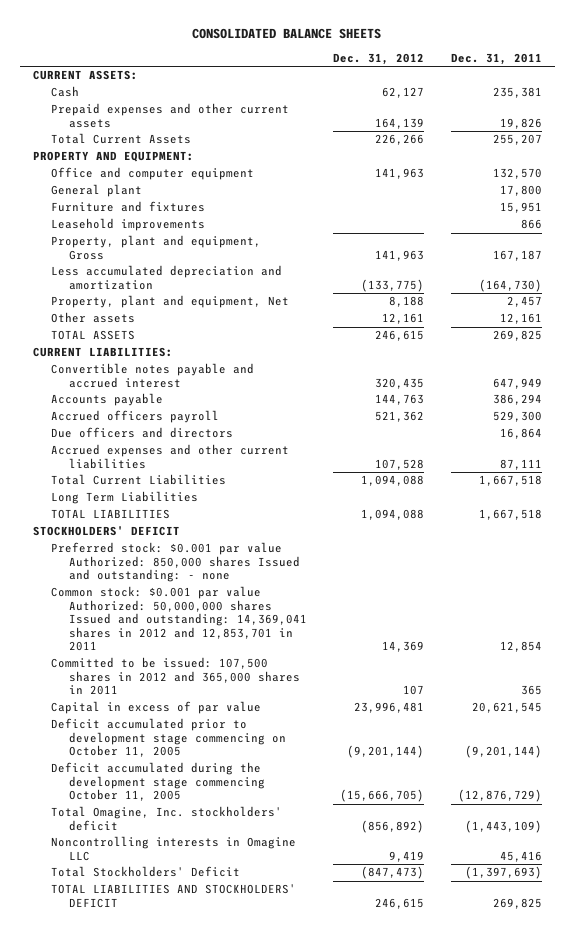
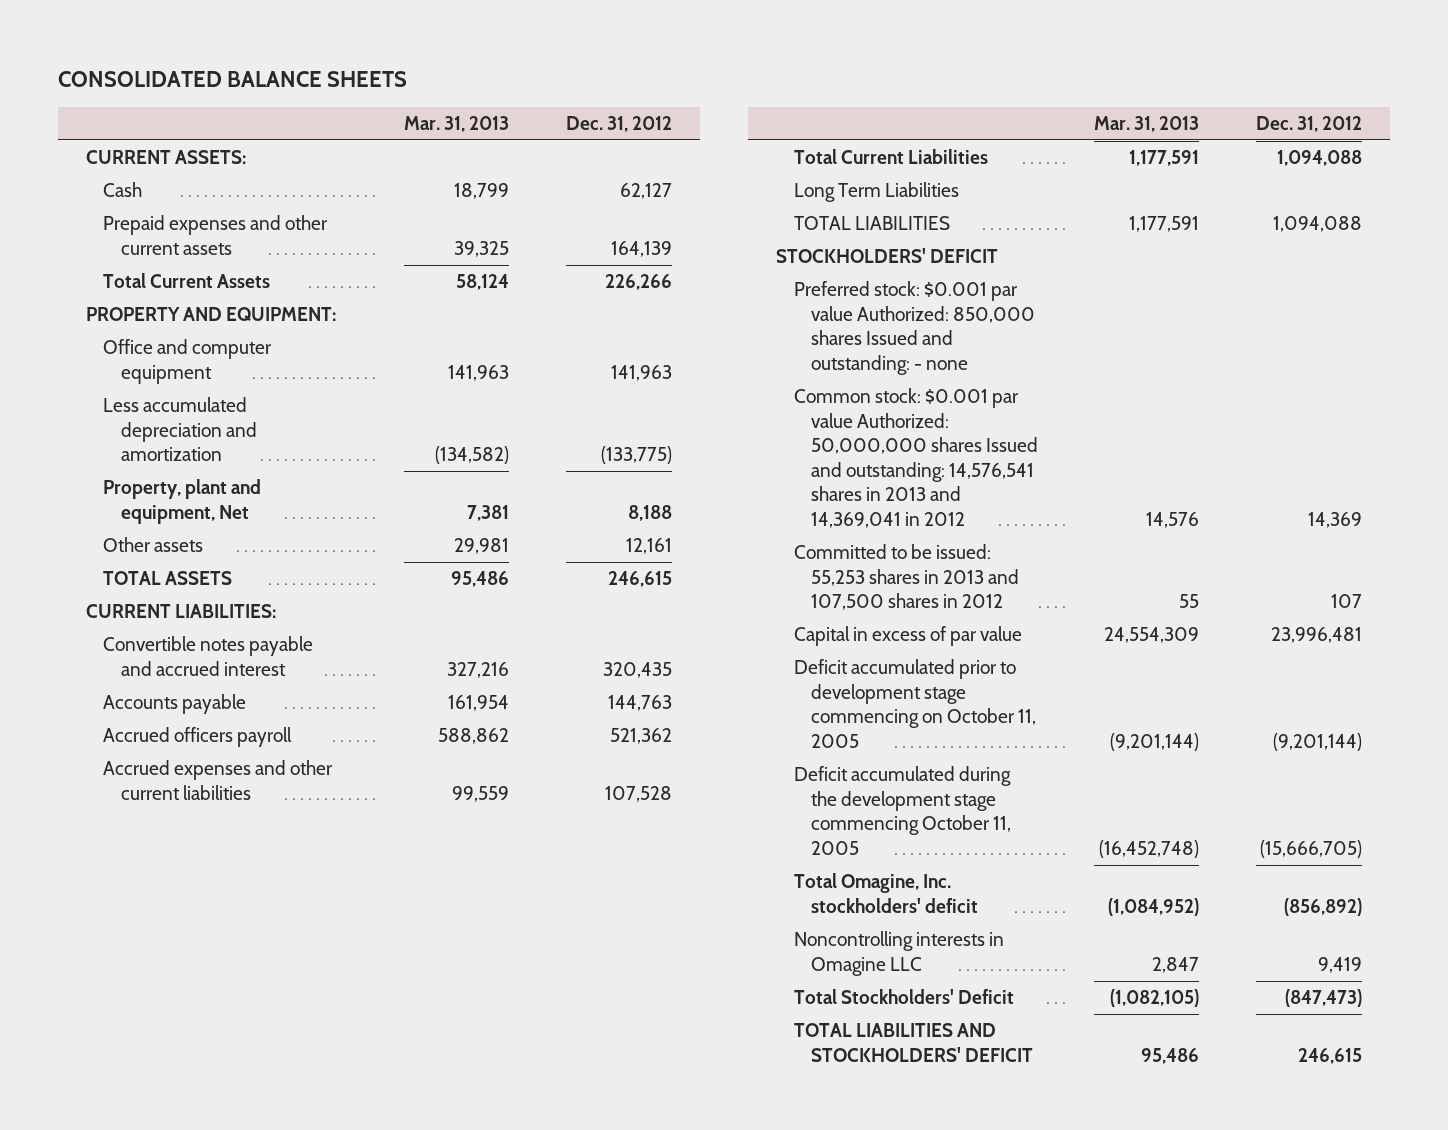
[450,52,542,65] Dec. 31, 2011 -> none
none -> [404,115,510,132] Mar. 31, 2013
[51,184,143,198] General plant -> none
[51,201,206,213] Furniture and fixtures -> none
[51,218,206,232] Leasehold improvements -> none
[51,235,262,260] Property, plant and equipment, Gross -> none
[51,427,234,439] Due officers and directors -> none
[51,586,308,652] Common stock: $0.001 par value Authorized: 50,000,000 shares Issued and outstanding: 14,369,041 shares in 2012 and 12,853,701 in 2011 -> [793,388,1038,528] Common stock: $0.001 par value Authorized: 50,000,000 shares Issued and outstanding: 14,576,541 shares in 2013 and 14,369,041 in 2012
[51,657,301,696] Committed to be issued: 107,500 shares in 2012 and 365,000 shares in 2011 -> [793,544,1019,611] Committed to be issued: 55,253 shares in 2013 and 107,500 shares in 2012

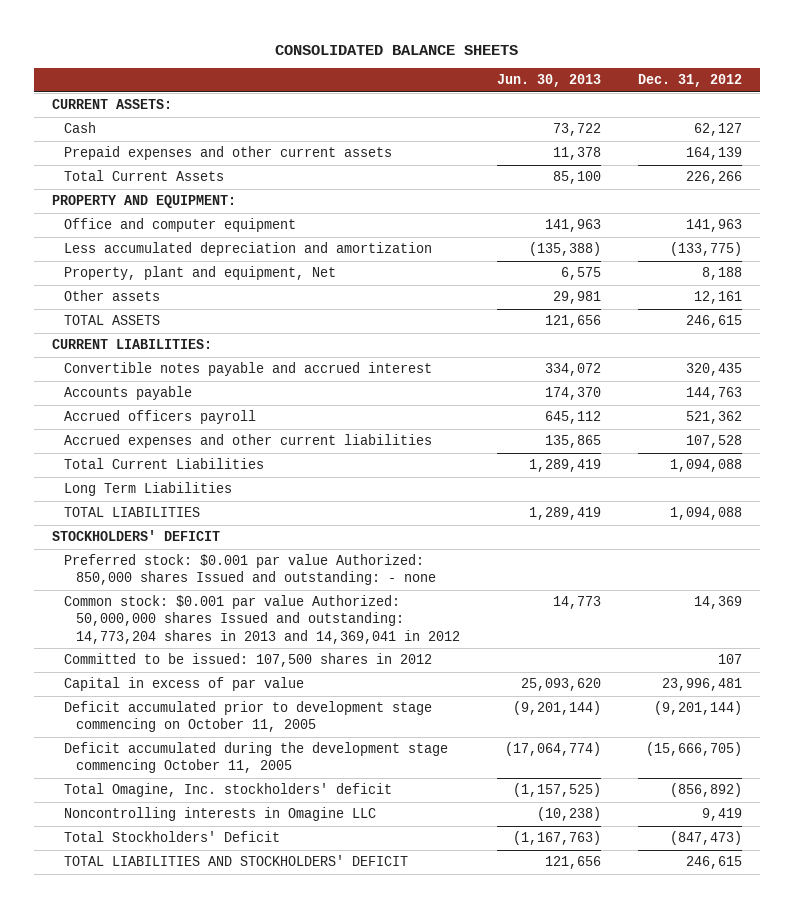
[404,115,510,132] Mar. 31, 2013 -> none
none -> [497,74,602,88] Jun. 30, 2013
[793,388,1038,528] Common stock: $0.001 par value Authorized: 50,000,000 shares Issued and outstanding: 14,576,541 shares in 2013 and 14,369,041 in 2012 -> [64,595,461,644] Common stock: $0.001 par value Authorized: 50,000,000 shares Issued and outstanding: 14,773,204 shares in 2013 and 14,369,041 in 2012
[793,544,1019,611] Committed to be issued: 55,253 shares in 2013 and 107,500 shares in 2012 -> [64,653,433,668] Committed to be issued: 107,500 shares in 2012

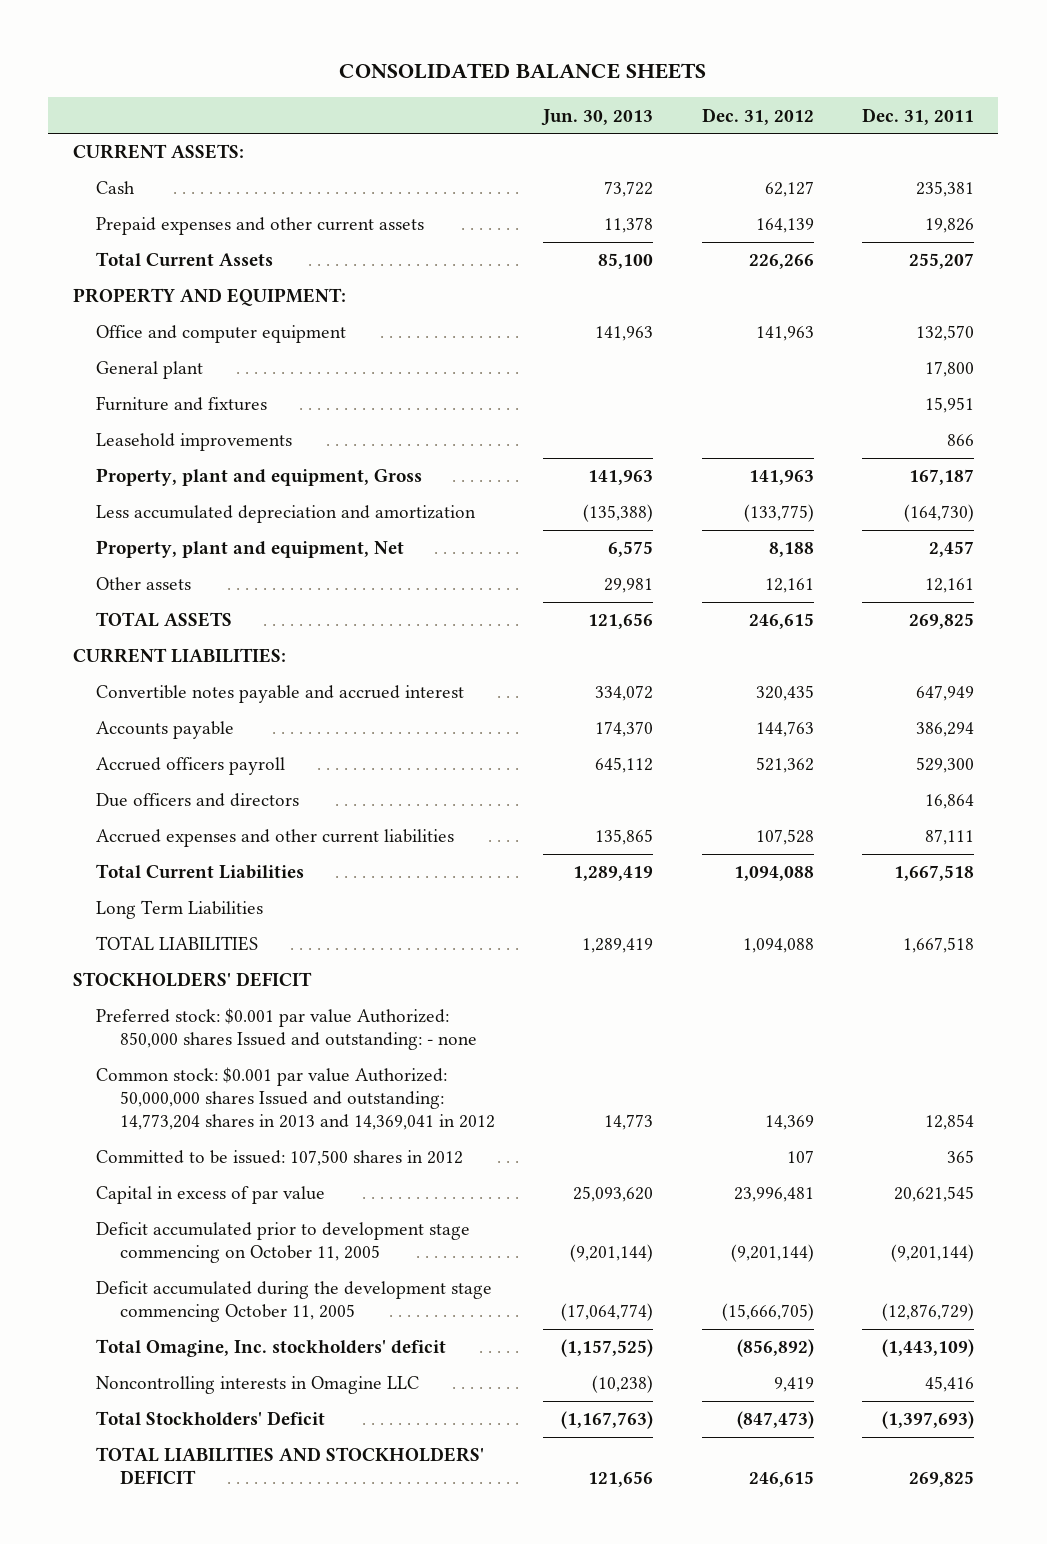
none -> [862,107,975,125] Dec. 31, 2011
none -> [96,361,204,380] General plant
none -> [96,396,268,412] Furniture and fixtures
none -> [96,433,293,452] Leasehold improvements
none -> [96,468,423,487] Property, plant and equipment, Gross
none -> [96,793,300,808] Due officers and directors

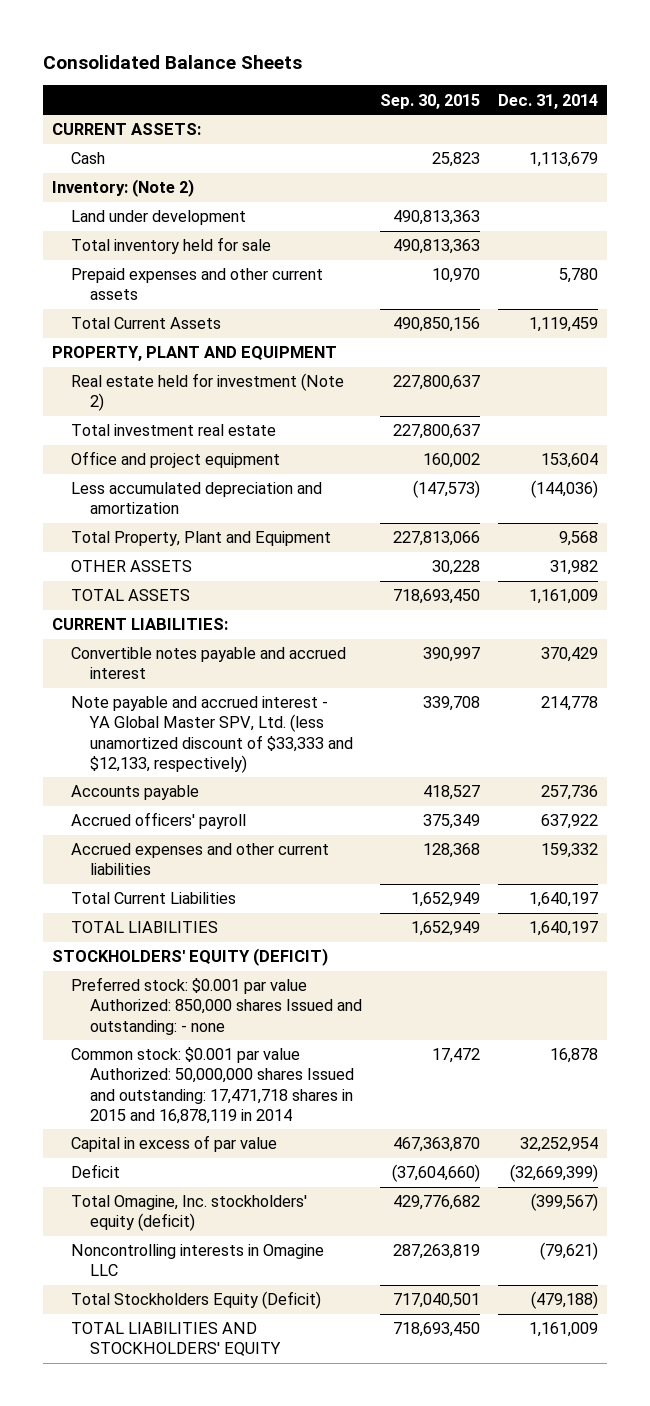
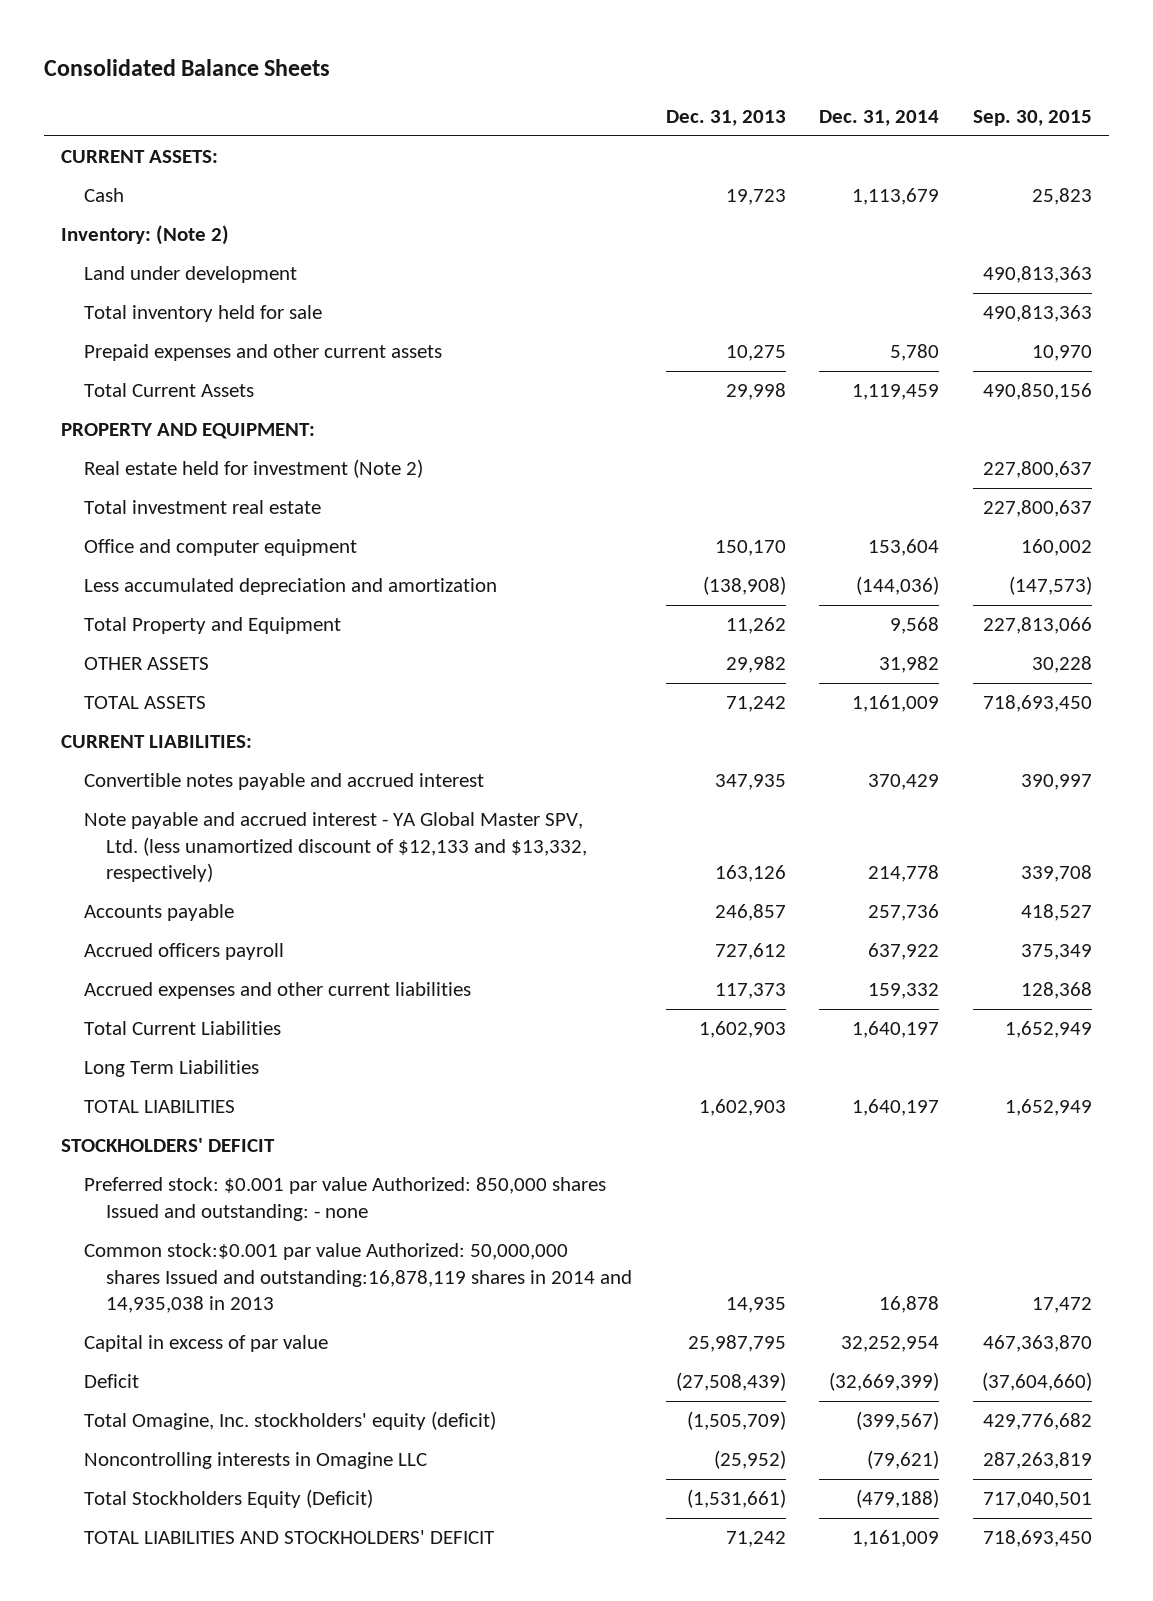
none -> [665,109,786,126] Dec. 31, 2013
[51,346,337,362] PROPERTY, PLANT AND EQUIPMENT -> [61,423,316,440] PROPERTY AND EQUIPMENT:
[70,451,280,469] Office and project equipment -> [83,539,357,557] Office and computer equipment
[70,531,331,547] Total Property, Plant and Equipment -> [83,617,341,635] Total Property and Equipment
[70,696,354,773] Note payable and accrued interest - YA Global Master SPV, Ltd. (less unamortized discount of $33,333 and $12,133, respectively) -> [83,812,587,883] Note payable and accrued interest - YA Global Master SPV, Ltd. (less unamortized discount of $12,133 and $13,332, respectively)
[70,812,246,830] Accrued officers' payroll -> [83,943,284,961] Accrued officers payroll
none -> [83,1060,259,1078] Long Term Liabilities
[51,948,328,967] STOCKHOLDERS' EQUITY (DEFICIT) -> [61,1138,276,1153] STOCKHOLDERS' DEFICIT
[70,1047,355,1124] Common stock: $0.001 par value Authorized: 50,000,000 shares Issued and outstanding: 17,471,718 shares in 2015 and 16,878,119 in 2014 -> [83,1243,632,1314] Common stock:$0.001 par value Authorized: 50,000,000 shares Issued and outstanding:16,878,119 shares in 2014 and 14,935,038 in 2013
[70,1322,282,1357] TOTAL LIABILITIES AND STOCKHOLDERS' EQUITY -> [83,1530,494,1545] TOTAL LIABILITIES AND STOCKHOLDERS' DEFICIT

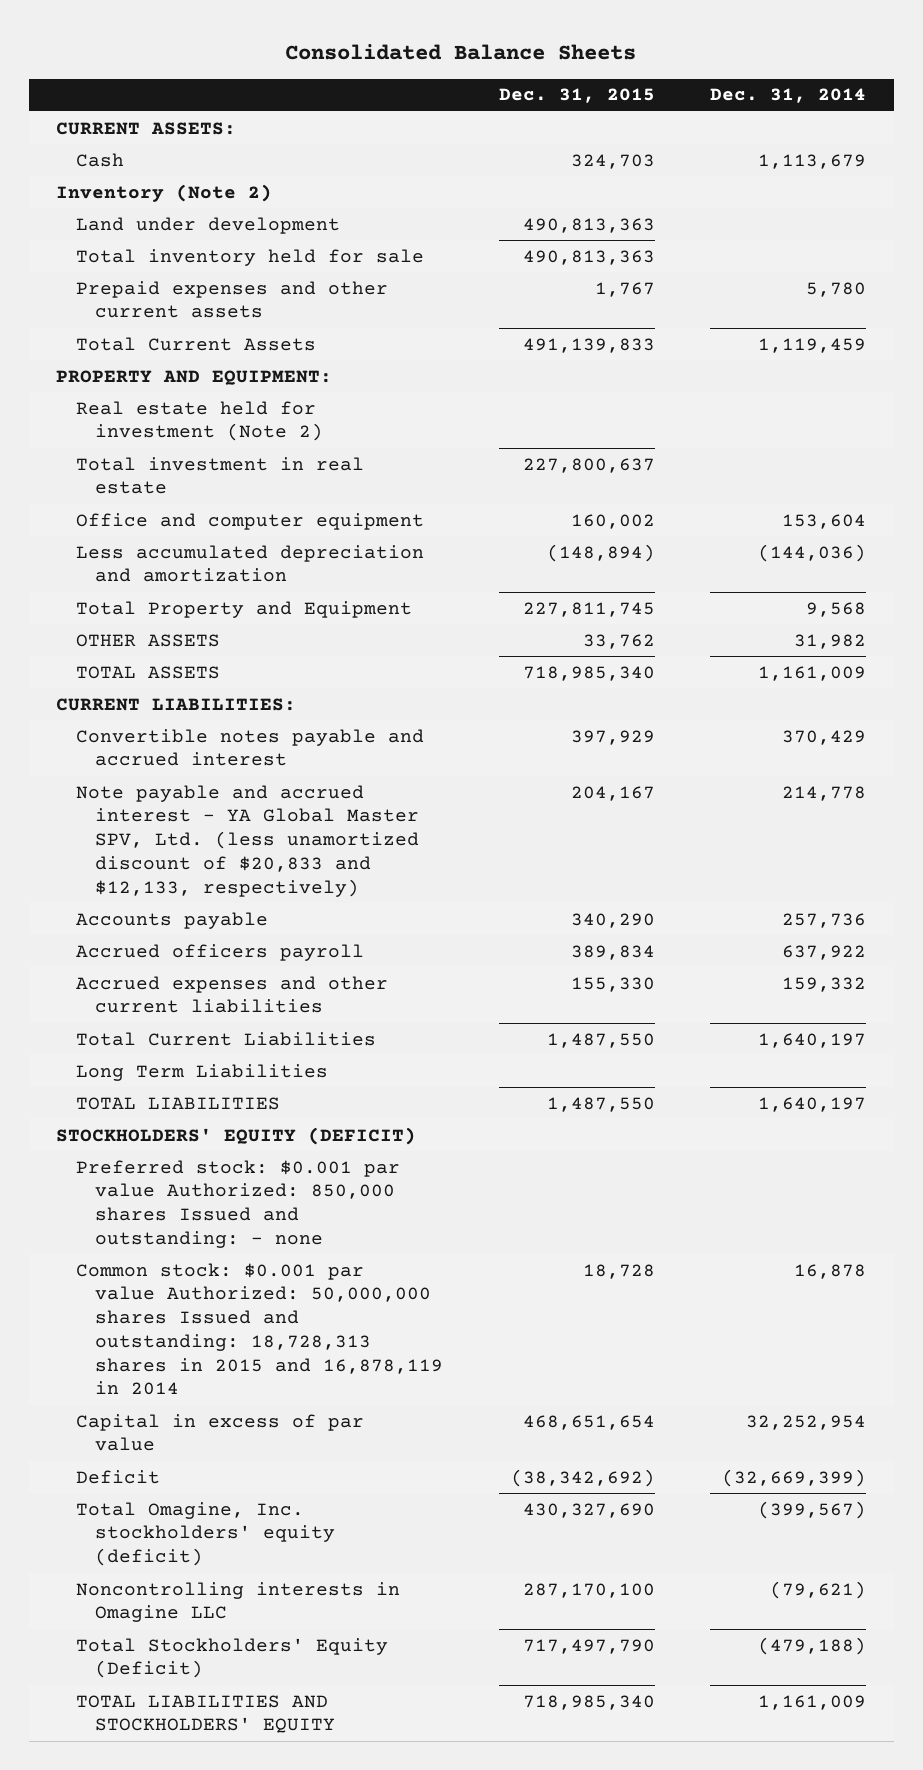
[665,109,786,126] Dec. 31, 2013 -> none
[972,109,1092,126] Sep. 30, 2015 -> none
none -> [498,88,655,104] Dec. 31, 2015
[61,225,230,246] Inventory: (Note 2) -> [56,183,273,202] Inventory (Note 2)
[83,500,321,515] Total investment real estate -> [75,456,364,495] Total investment in real estate
[83,812,587,883] Note payable and accrued interest - YA Global Master SPV, Ltd. (less unamortized discount of $12,133 and $13,332, respectively) -> [75,784,420,897] Note payable and accrued interest - YA Global Master SPV, Ltd. (less unamortized discount of $20,833 and $12,133, respectively)
[61,1138,276,1153] STOCKHOLDERS' DEFICIT -> [56,1126,417,1145] STOCKHOLDERS' EQUITY (DEFICIT)
[83,1243,632,1314] Common stock:$0.001 par value Authorized: 50,000,000 shares Issued and outstanding:16,878,119 shares in 2014 and 14,935,038 in 2013 -> [75,1262,444,1396] Common stock: $0.001 par value Authorized: 50,000,000 shares Issued and outstanding: 18,728,313 shares in 2015 and 16,878,119 in 2014
[83,1489,373,1509] Total Stockholders Equity (Deficit) -> [75,1637,388,1679] Total Stockholders' Equity (Deficit)
[83,1530,494,1545] TOTAL LIABILITIES AND STOCKHOLDERS' DEFICIT -> [75,1694,336,1734] TOTAL LIABILITIES AND STOCKHOLDERS' EQUITY

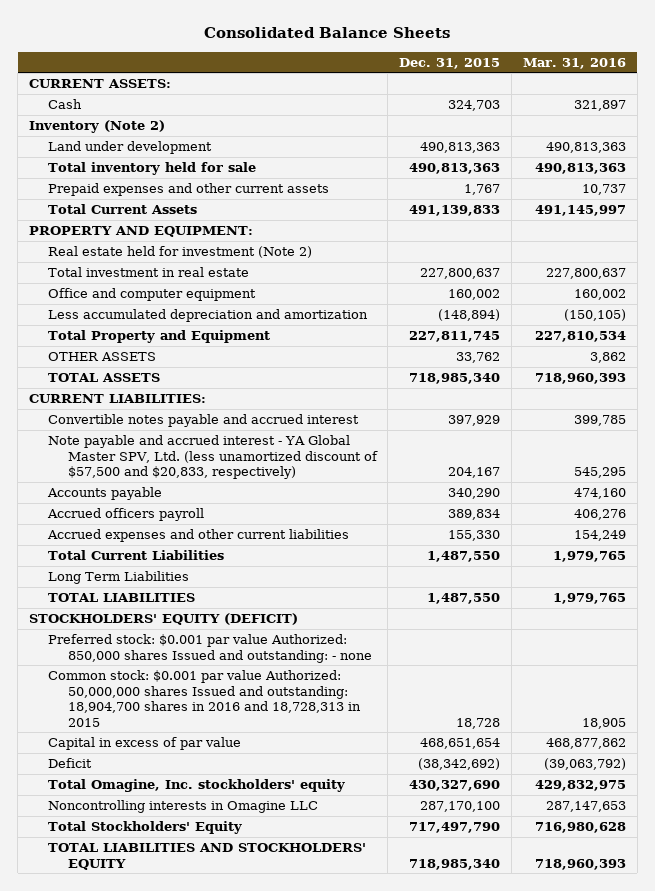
[710,88,867,104] Dec. 31, 2014 -> none
none -> [522,57,626,69] Mar. 31, 2016
[75,784,420,897] Note payable and accrued interest - YA Global Master SPV, Ltd. (less unamortized discount of $20,833 and $12,133, respectively) -> [48,435,378,480] Note payable and accrued interest - YA Global Master SPV, Ltd. (less unamortized discount of $57,500 and $20,833, respectively)
[75,1262,444,1396] Common stock: $0.001 par value Authorized: 50,000,000 shares Issued and outstanding: 18,728,313 shares in 2015 and 16,878,119 in 2014 -> [48,670,361,727] Common stock: $0.001 par value Authorized: 50,000,000 shares Issued and outstanding: 18,904,700 shares in 2016 and 18,728,313 in 2015
[75,1501,336,1567] Total Omagine, Inc. stockholders' equity (deficit) -> [48,779,346,793] Total Omagine, Inc. stockholders' equity
[75,1637,388,1679] Total Stockholders' Equity (Deficit) -> [48,821,243,835] Total Stockholders' Equity

